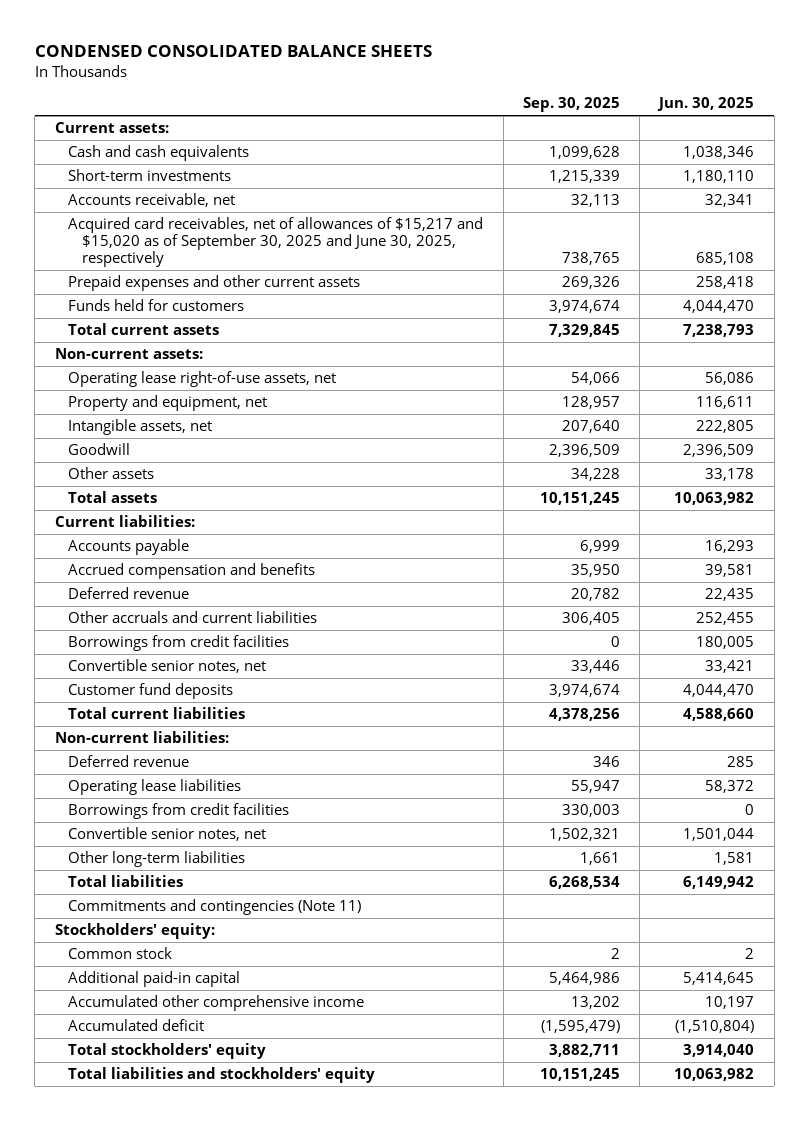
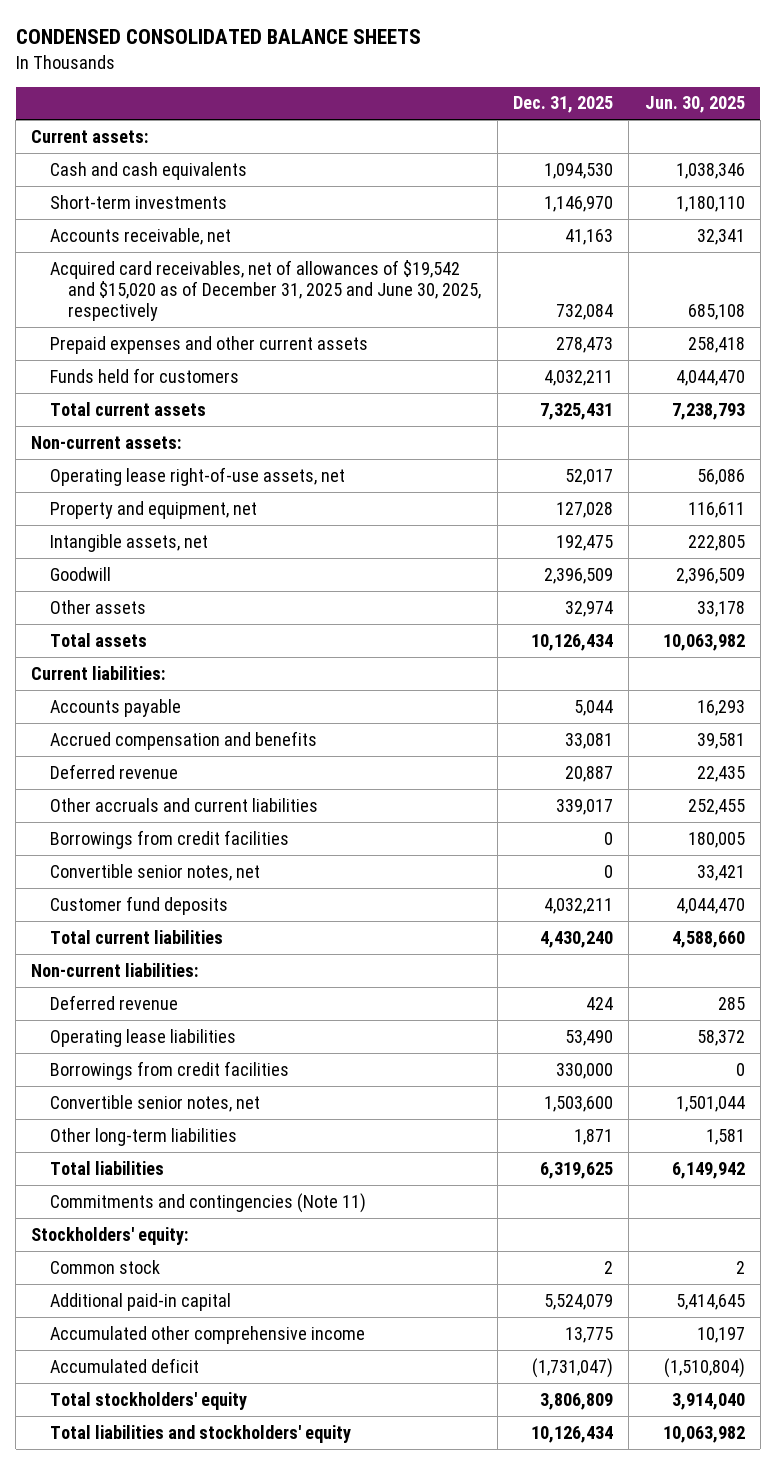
[522,97,620,113] Sep. 30, 2025 -> none
none -> [512,96,613,114] Dec. 31, 2025
[68,217,484,268] Acquired card receivables, net of allowances of $15,217 and $15,020 as of September 30, 2025 and June 30, 2025, respectively -> [49,259,482,322] Acquired card receivables, net of allowances of $19,542 and $15,020 as of December 31, 2025 and June 30, 2025, respectively

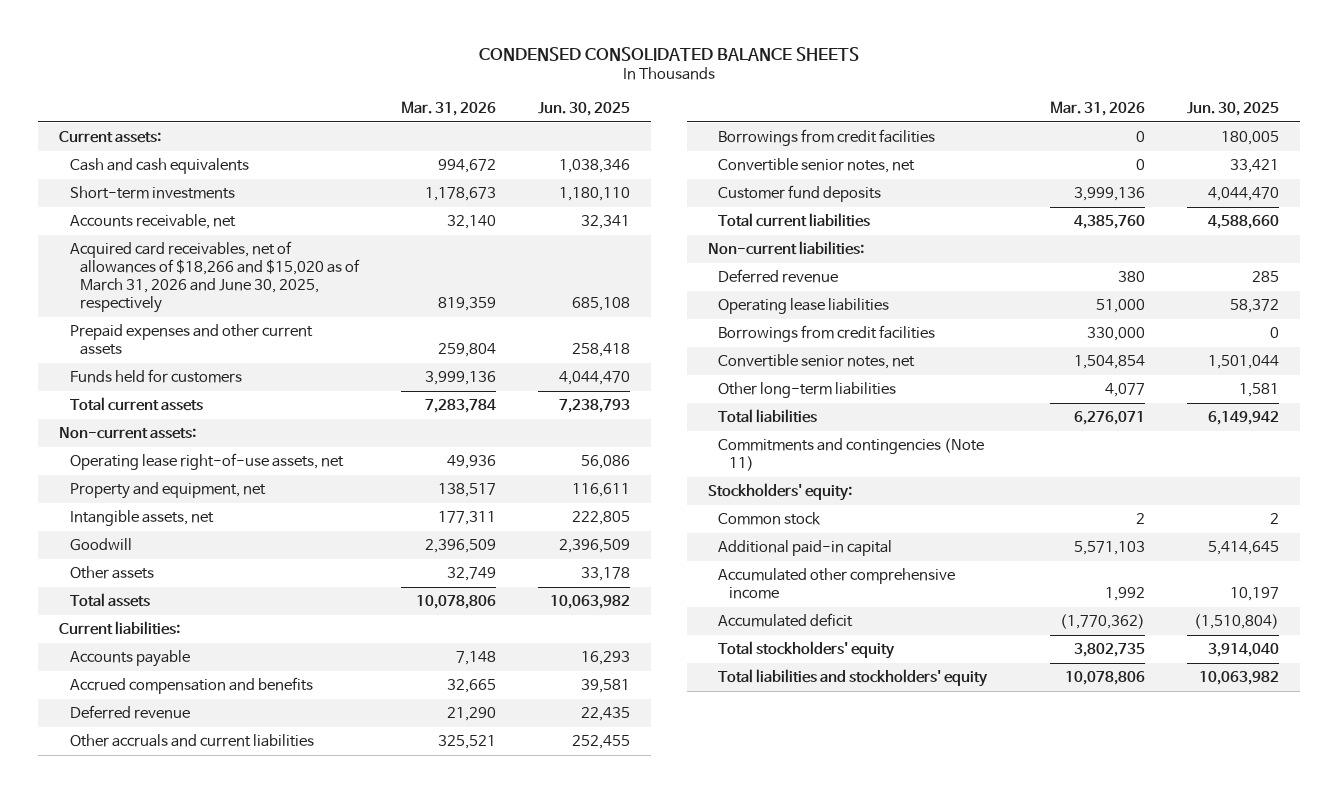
[512,96,613,114] Dec. 31, 2025 -> none
none -> [401,100,497,116] Mar. 31, 2026
[49,259,482,322] Acquired card receivables, net of allowances of $19,542 and $15,020 as of December 31, 2025 and June 30, 2025, respectively -> [69,241,361,313] Acquired card receivables, net of allowances of $18,266 and $15,020 as of March 31, 2026 and June 30, 2025, respectively

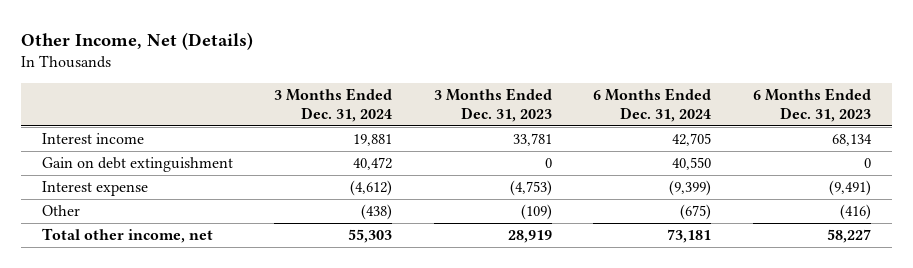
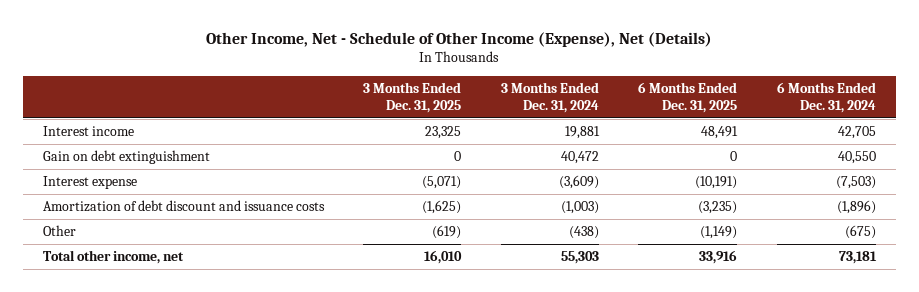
[20,31,253,50] Other Income, Net (Details) -> [206,32,713,48] Other Income, Net - Schedule of Other Income (Expense), Net (Details)
[433,88,552,123] 3 Months Ended Dec. 31, 2023 -> none
[753,88,872,123] 6 Months Ended Dec. 31, 2023 -> none
none -> [363,82,462,113] 3 Months Ended Dec. 31, 2025
none -> [638,82,738,113] 6 Months Ended Dec. 31, 2025
[350,180,393,197] (4,612) -> [558,175,599,190] (3,609)
[669,180,712,197] (9,399) -> [836,176,877,190] (7,503)
none -> [42,200,325,213] Amortization of debt discount and issuance costs

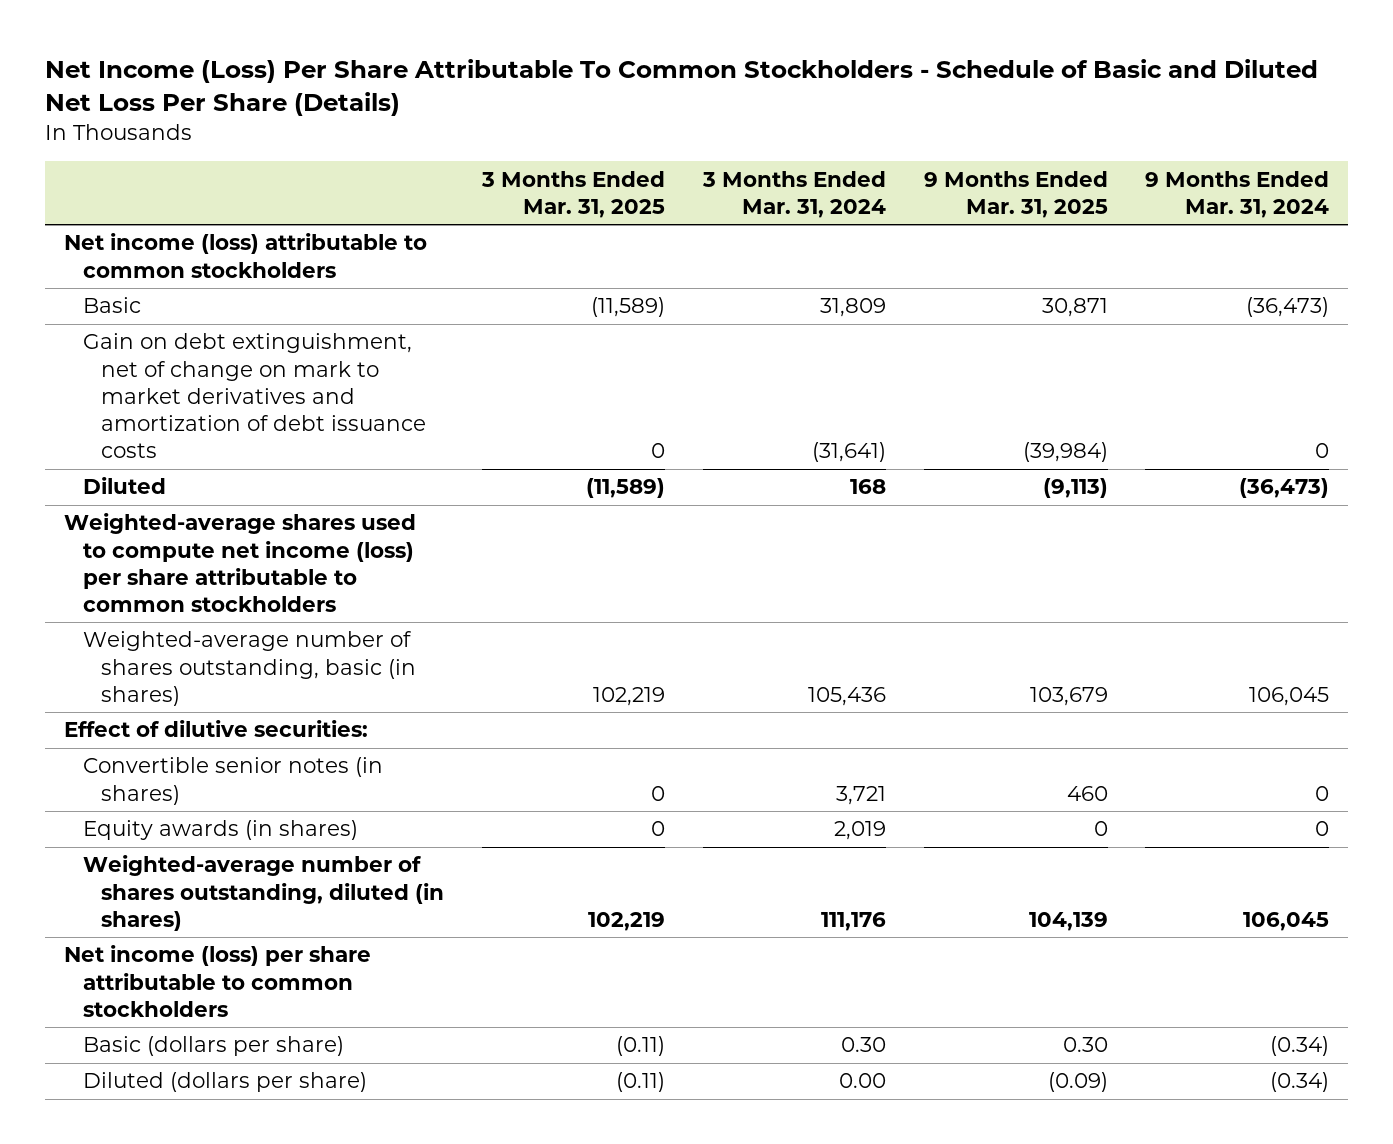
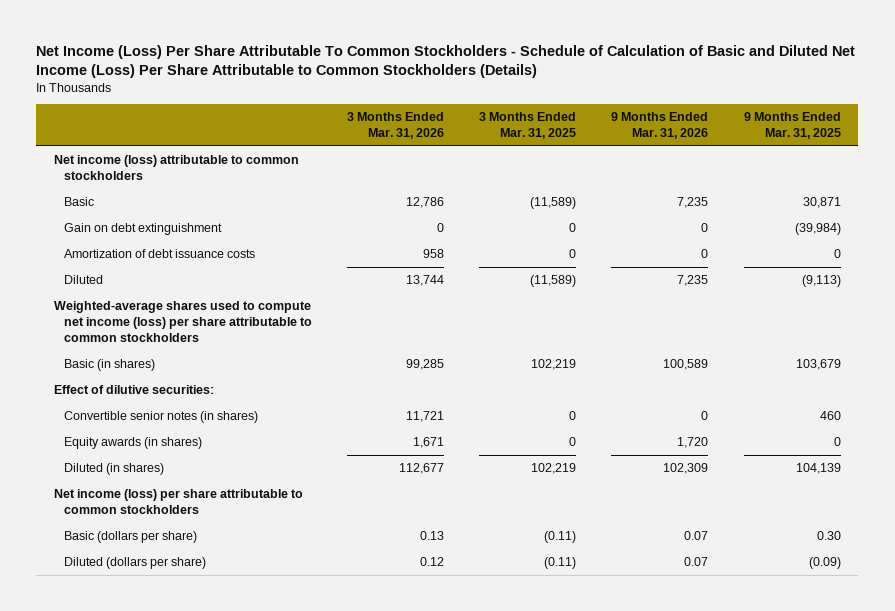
[44,59,1318,117] Net Income (Loss) Per Share Attributable To Common Stockholders - Schedule of Basic and Diluted Net Loss Per Share (Details) -> [36,44,856,78] Net Income (Loss) Per Share Attributable To Common Stockholders - Schedule of Calculation of Basic and Diluted Net Income (Loss) Per Share Attributable to Common Stockholders (Details)
[701,170,886,218] 3 Months Ended Mar. 31, 2024 -> none
[1145,170,1330,218] 9 Months Ended Mar. 31, 2024 -> none
none -> [346,111,444,140] 3 Months Ended Mar. 31, 2026
none -> [611,111,709,140] 9 Months Ended Mar. 31, 2026
[82,333,427,459] Gain on debt extinguishment, net of change on mark to market derivatives and amortization of debt issuance costs -> [63,223,222,236] Gain on debt extinguishment
none -> [63,249,255,259] Amortization of debt issuance costs
[82,631,417,706] Weighted-average number of shares outstanding, basic (in shares) -> [63,359,155,372] Basic (in shares)
[82,855,445,931] Weighted-average number of shares outstanding, diluted (in shares) -> [63,463,164,476] Diluted (in shares)

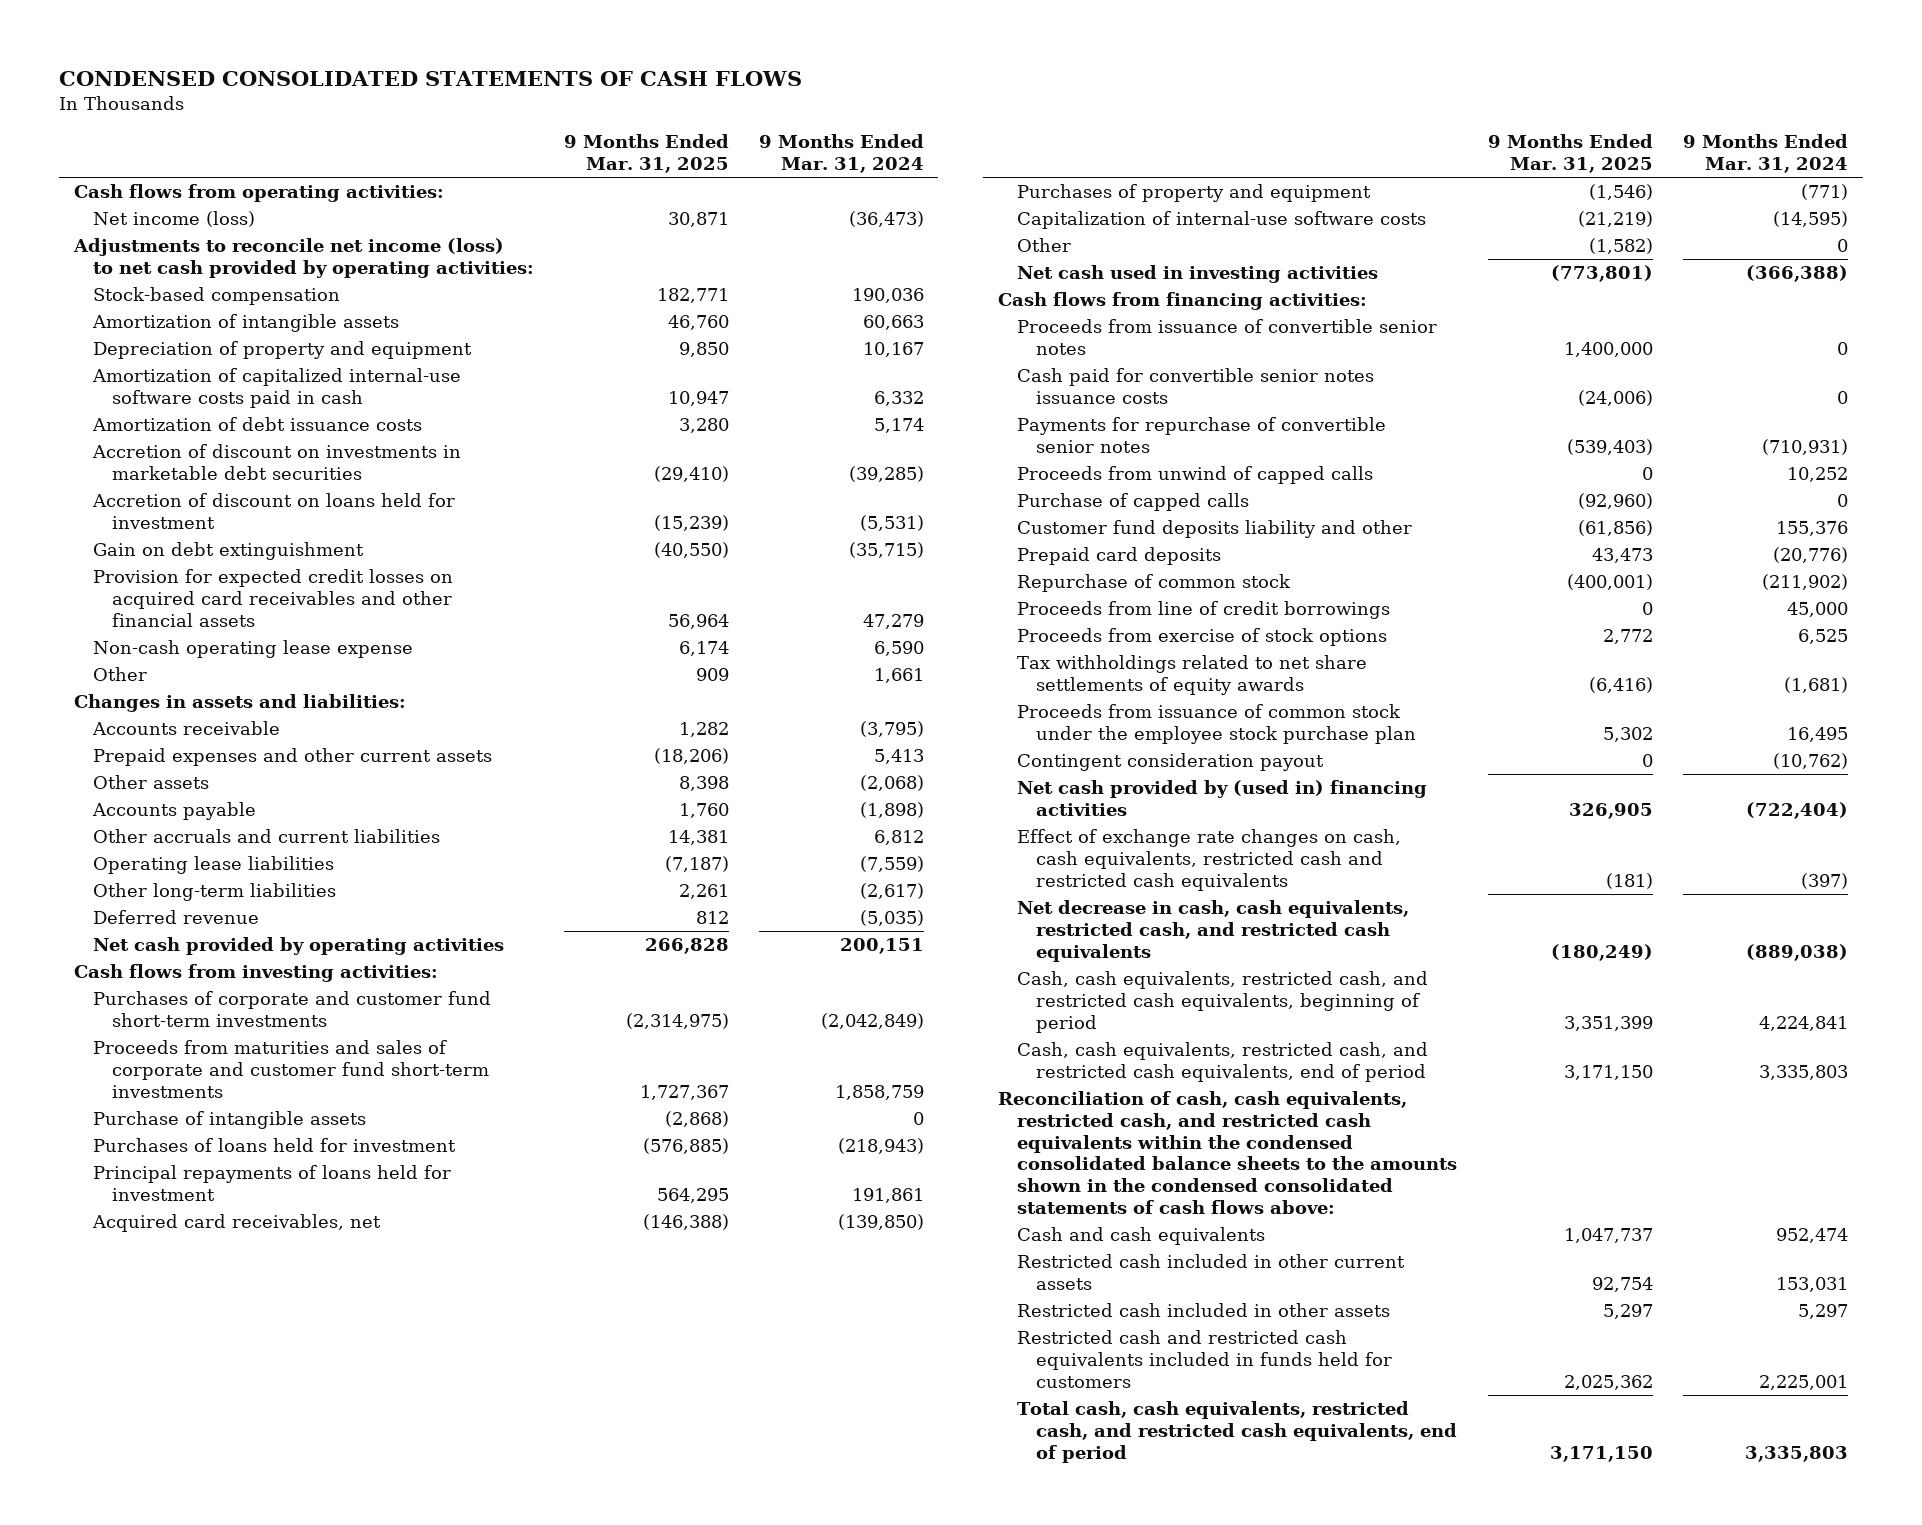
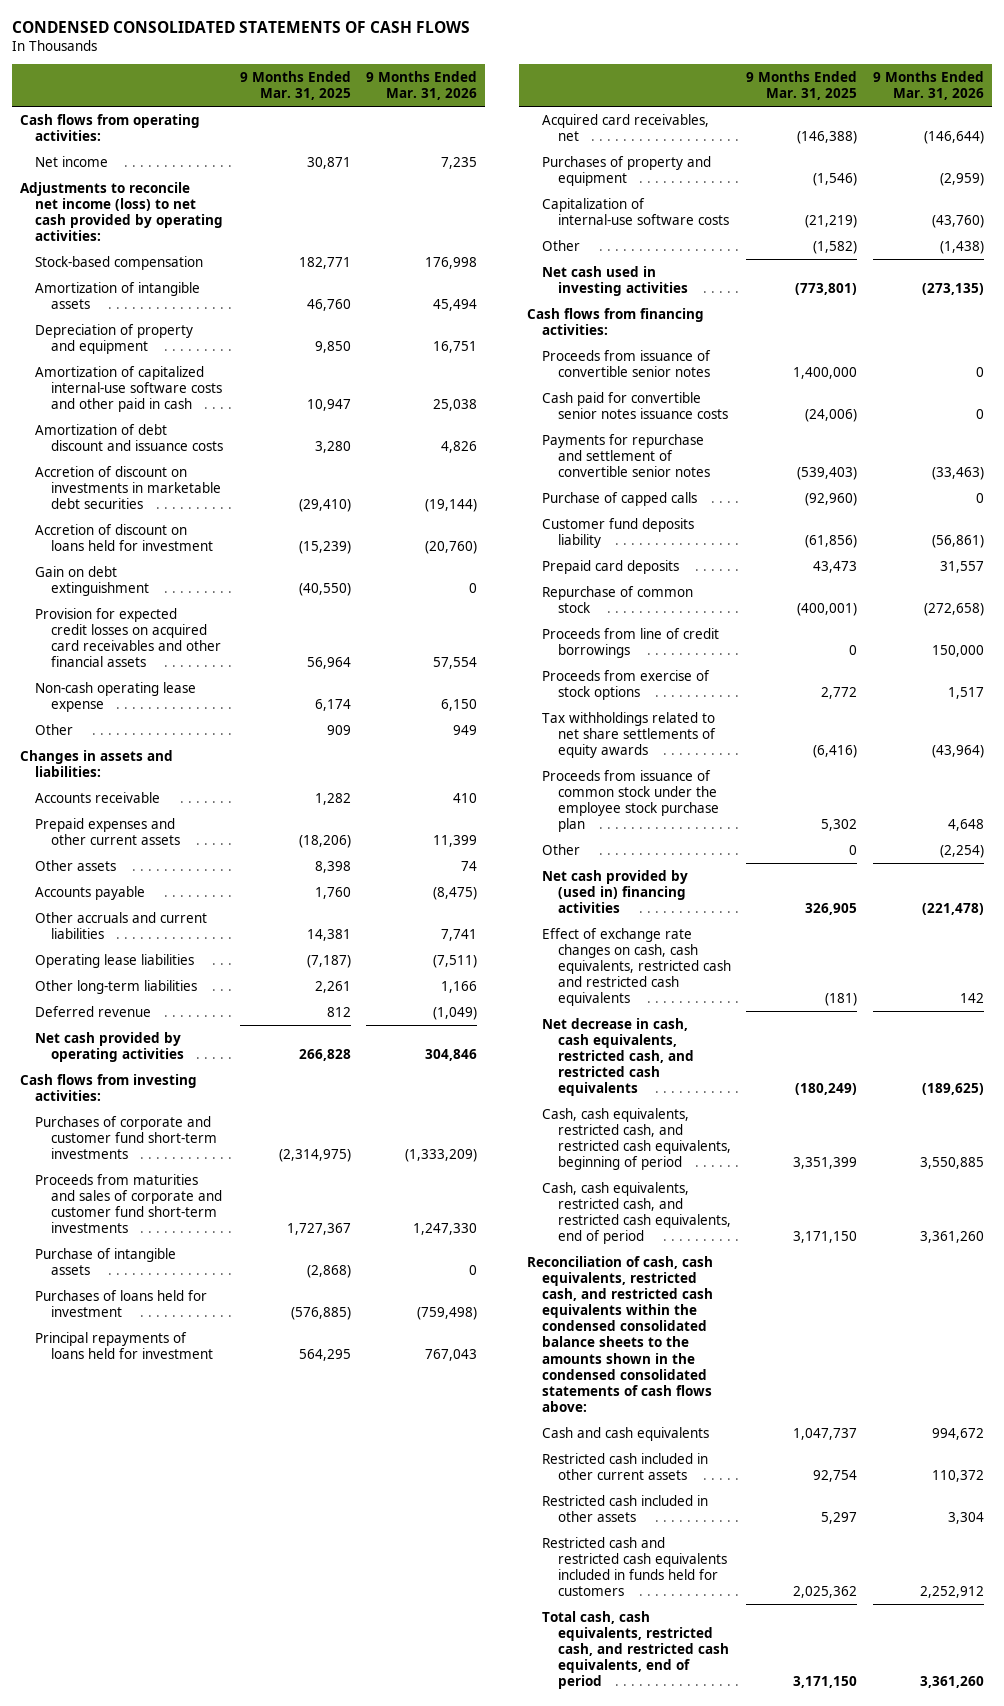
[758,134,924,174] 9 Months Ended Mar. 31, 2024 -> none
none -> [366,71,478,101] 9 Months Ended Mar. 31, 2026
[92,211,255,228] Net income (loss) -> [35,155,109,167] Net income
[91,368,461,408] Amortization of capitalized internal-use software costs paid in cash -> [35,365,222,412] Amortization of capitalized internal-use software costs and other paid in cash
[91,417,422,432] Amortization of debt issuance costs -> [35,423,223,451] Amortization of debt discount and issuance costs
[1017,466,1374,485] Proceeds from unwind of capped calls -> none
[1017,417,1387,453] Payments for repurchase of convertible senior notes -> [542,433,710,477] Payments for repurchase and settlement of convertible senior notes
[1017,520,1413,539] Customer fund deposits liability and other -> [542,517,695,548] Customer fund deposits liability
[1017,753,1325,772] Contingent consideration payout -> none
none -> [542,843,581,855] Other

